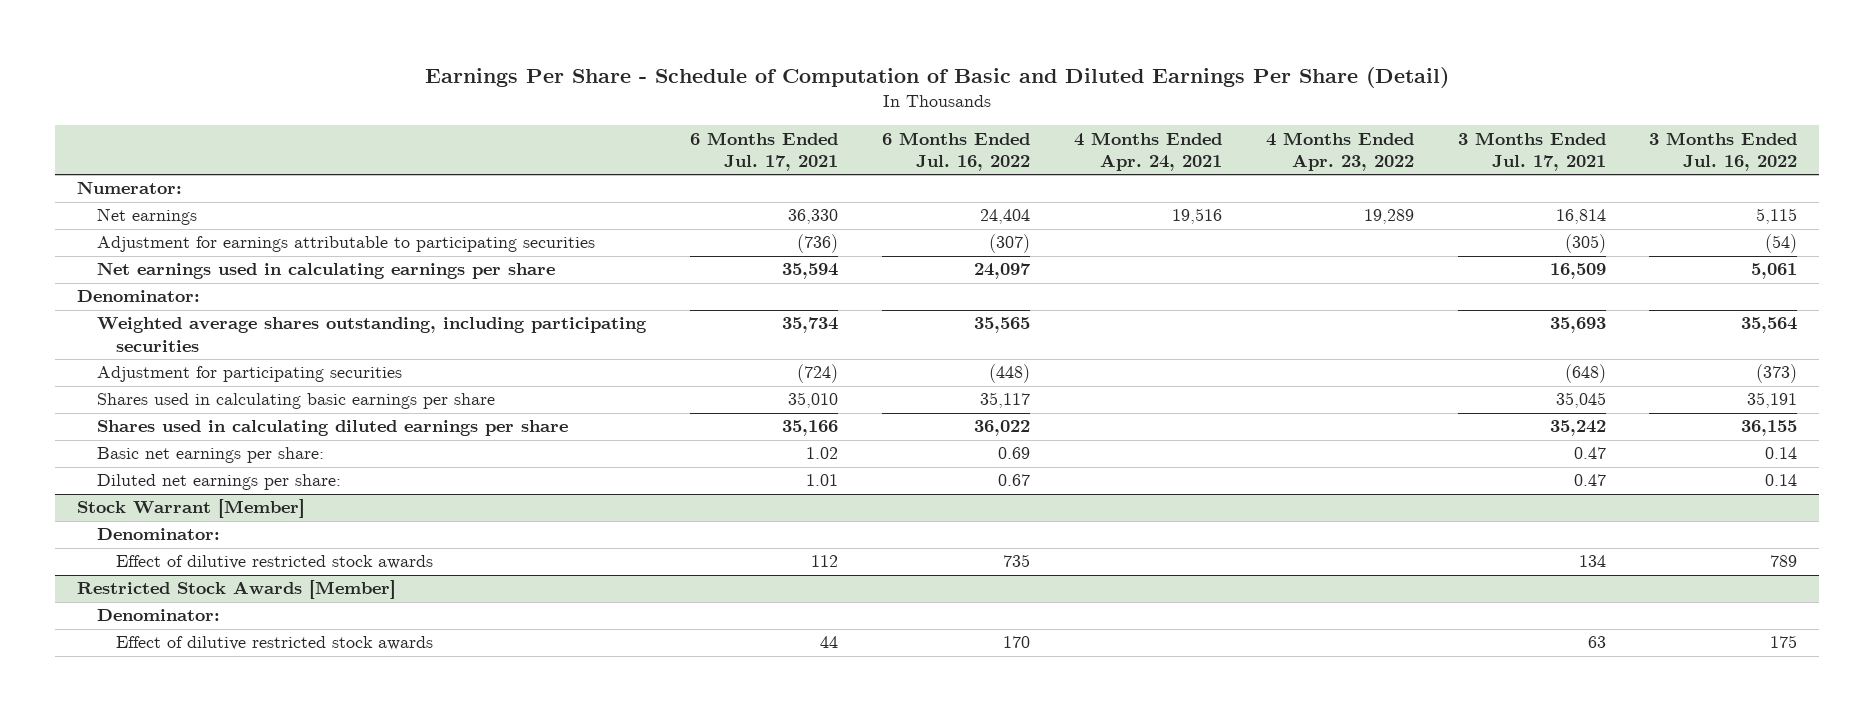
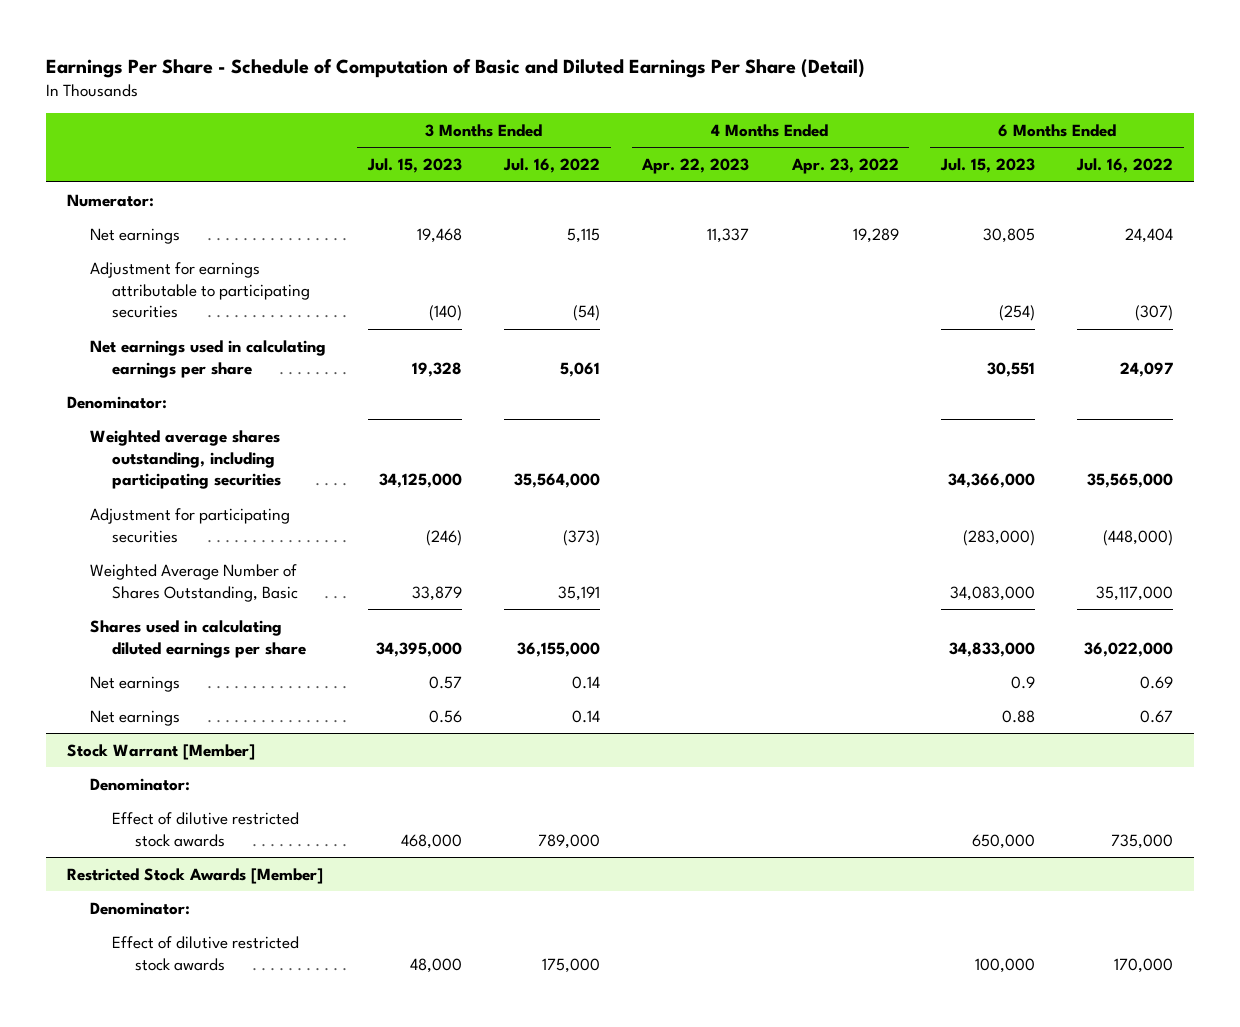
[689,131,838,171] 6 Months Ended Jul. 17, 2021 -> none
[1073,131,1222,171] 4 Months Ended Apr. 24, 2021 -> none
[1457,131,1606,171] 3 Months Ended Jul. 17, 2021 -> none
none -> [366,158,462,174] Jul. 15, 2023
none -> [641,158,750,175] Apr. 22, 2023
none -> [939,158,1035,174] Jul. 15, 2023
[96,393,495,410] Shares used in calculating basic earnings per share -> none
[973,317,1030,334] 35,565 -> [1086,473,1173,489] 35,565,000
[1741,317,1798,334] 35,564 -> [514,473,601,489] 35,564,000
[988,364,1030,384] (448) -> [1102,529,1173,546] (448,000)
none -> [89,563,299,602] Weighted Average Number of Shares Outstanding, Basic
[973,420,1030,437] 36,022 -> [1083,641,1173,657] 36,022,000
[1741,420,1798,437] 36,155 -> [517,641,601,657] 36,155,000
[96,447,324,464] Basic net earnings per share: -> [89,675,180,692] Net earnings
[96,474,341,491] Diluted net earnings per share: -> [89,709,180,726] Net earnings
[1002,554,1030,568] 735 -> [1110,833,1173,849] 735,000
[1770,555,1798,568] 789 -> [538,833,601,849] 789,000
[1002,636,1030,649] 170 -> [1113,957,1173,973] 170,000
[1770,635,1798,649] 175 -> [542,957,601,973] 175,000

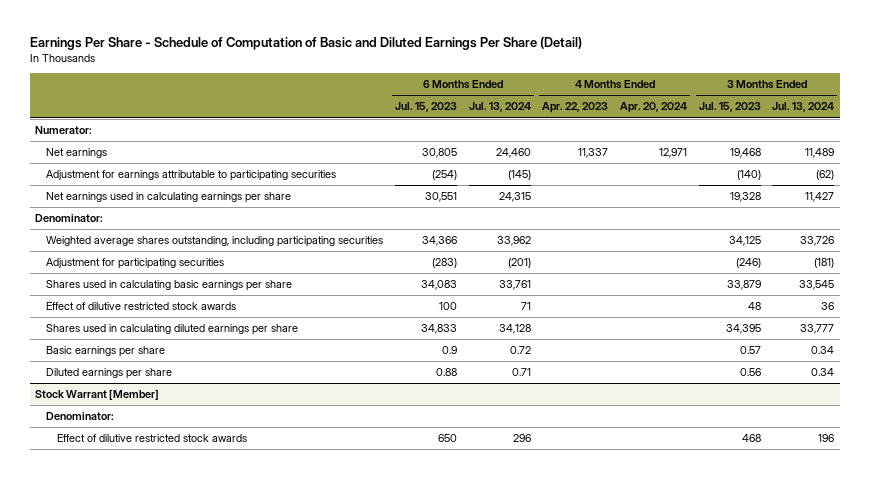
[503,158,601,174] Jul. 16, 2022 -> none
[790,158,899,175] Apr. 23, 2022 -> none
[1075,158,1173,174] Jul. 16, 2022 -> none
none -> [468,102,531,113] Jul. 13, 2024
none -> [620,102,688,114] Apr. 20, 2024
none -> [772,102,835,113] Jul. 13, 2024
[89,563,299,602] Weighted Average Number of Shares Outstanding, Basic -> none
[378,473,462,489] 34,125,000 -> [728,236,761,247] 34,125
[947,473,1035,489] 34,366,000 -> [421,236,457,247] 34,366
[962,529,1035,546] (283,000) -> [431,258,457,269] (283)
none -> [46,280,293,292] Shares used in calculating basic earnings per share
none -> [46,302,237,311] Effect of dilutive restricted stock awards
[375,641,462,657] 34,395,000 -> [725,324,761,335] 34,395
[948,641,1035,657] 34,833,000 -> [420,324,457,335] 34,833
[89,675,180,692] Net earnings -> [46,346,166,358] Basic earnings per share
[89,709,180,726] Net earnings -> [46,368,173,380] Diluted earnings per share
[67,867,324,884] Restricted Stock Awards [Member] -> none
[89,901,190,915] Denominator: -> none
[112,935,300,971] Effect of dilutive restricted stock awards -> none
[400,833,462,849] 468,000 -> [741,434,761,443] 468
[971,833,1035,849] 650,000 -> [437,434,457,443] 650

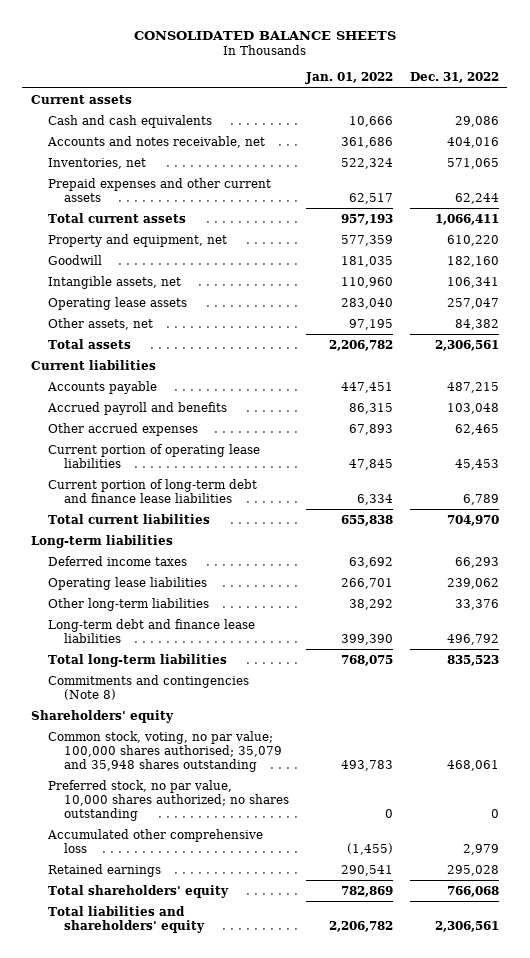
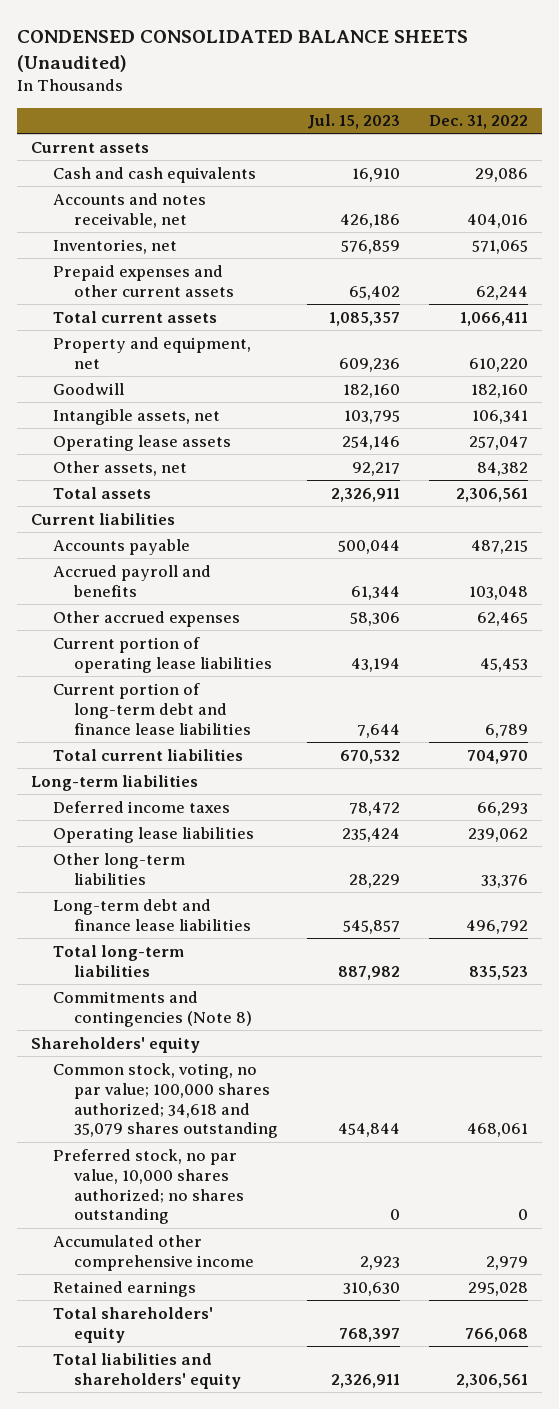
[133,31,396,41] CONSOLIDATED BALANCE SHEETS -> [16,29,468,72] CONDENSED CONSOLIDATED BALANCE SHEETS (Unaudited)
[305,72,394,85] Jan. 01, 2022 -> none
none -> [306,114,400,130] Jul. 15, 2023
[47,730,283,772] Common stock, voting, no par value; 100,000 shares authorised; 35,079 and 35,948 shares outstanding -> [52,1062,278,1139] Common stock, voting, no par value; 100,000 shares authorized; 34,618 and 35,079 shares outstanding
[46,828,263,853] Accumulated other comprehensive loss -> [52,1234,254,1271] Accumulated other comprehensive income

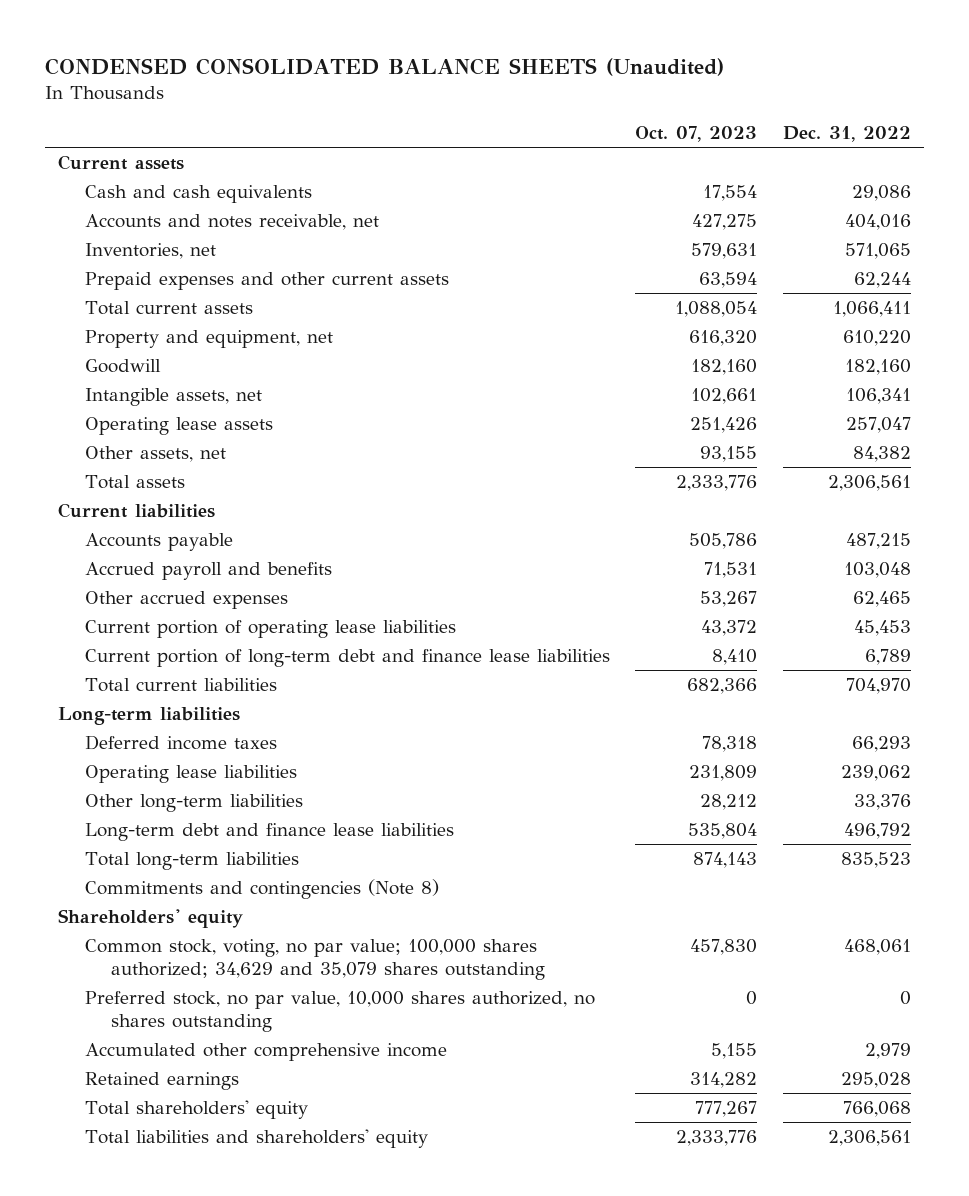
[306,114,400,130] Jul. 15, 2023 -> none
none -> [635,126,758,143] Oct. 07, 2023
[52,1062,278,1139] Common stock, voting, no par value; 100,000 shares authorized; 34,618 and 35,079 shares outstanding -> [84,939,546,980] Common stock, voting, no par value; 100,000 shares authorized; 34,629 and 35,079 shares outstanding
[52,1148,244,1225] Preferred stock, no par value, 10,000 shares authorized; no shares outstanding -> [84,991,595,1032] Preferred stock, no par value, 10,000 shares authorized, no shares outstanding

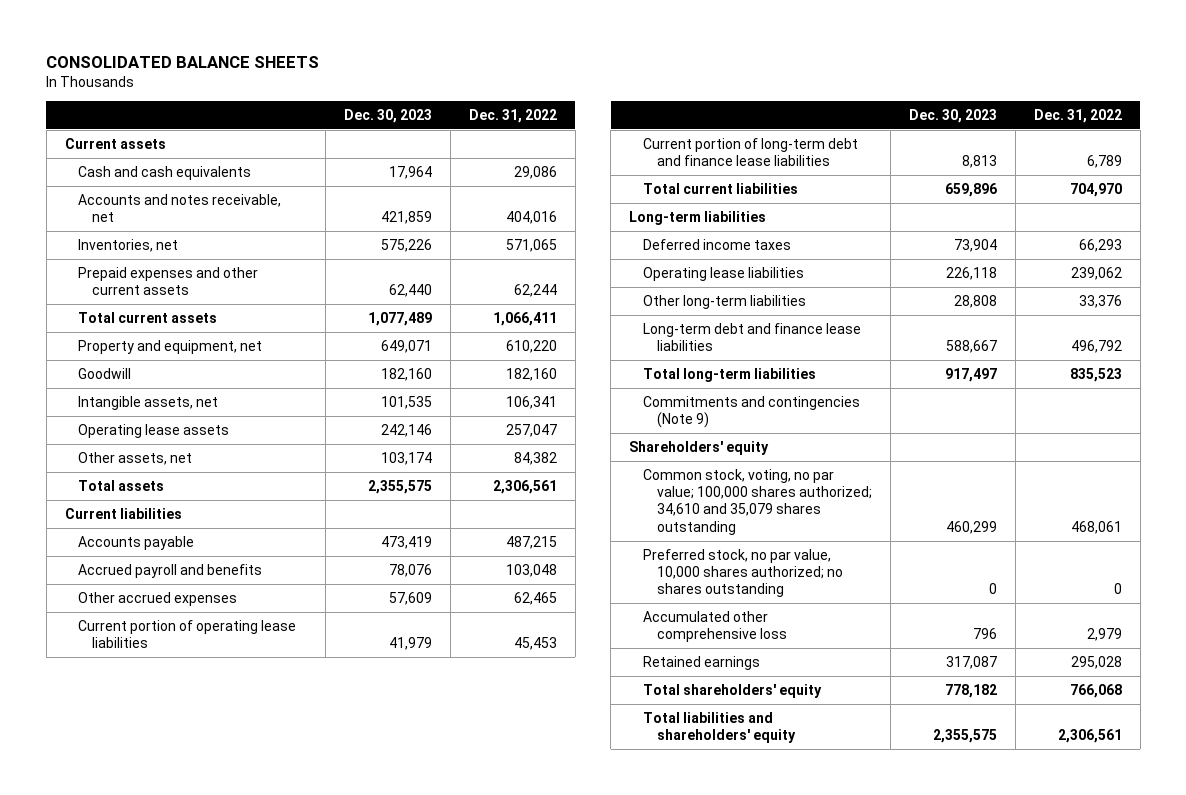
[45,58,725,77] CONDENSED CONSOLIDATED BALANCE SHEETS (Unaudited) -> [46,56,320,69] CONSOLIDATED BALANCE SHEETS
[635,126,758,143] Oct. 07, 2023 -> none
none -> [344,109,433,124] Dec. 30, 2023
[84,879,439,900] Commitments and contingencies (Note 8) -> [643,395,861,429] Commitments and contingencies (Note 9)
[84,939,546,980] Common stock, voting, no par value; 100,000 shares authorized; 34,629 and 35,079 shares outstanding -> [643,468,872,535] Common stock, voting, no par value; 100,000 shares authorized; 34,610 and 35,079 shares outstanding
[84,991,595,1032] Preferred stock, no par value, 10,000 shares authorized, no shares outstanding -> [643,548,843,598] Preferred stock, no par value, 10,000 shares authorized; no shares outstanding
[84,1043,447,1062] Accumulated other comprehensive income -> [643,610,787,643] Accumulated other comprehensive loss

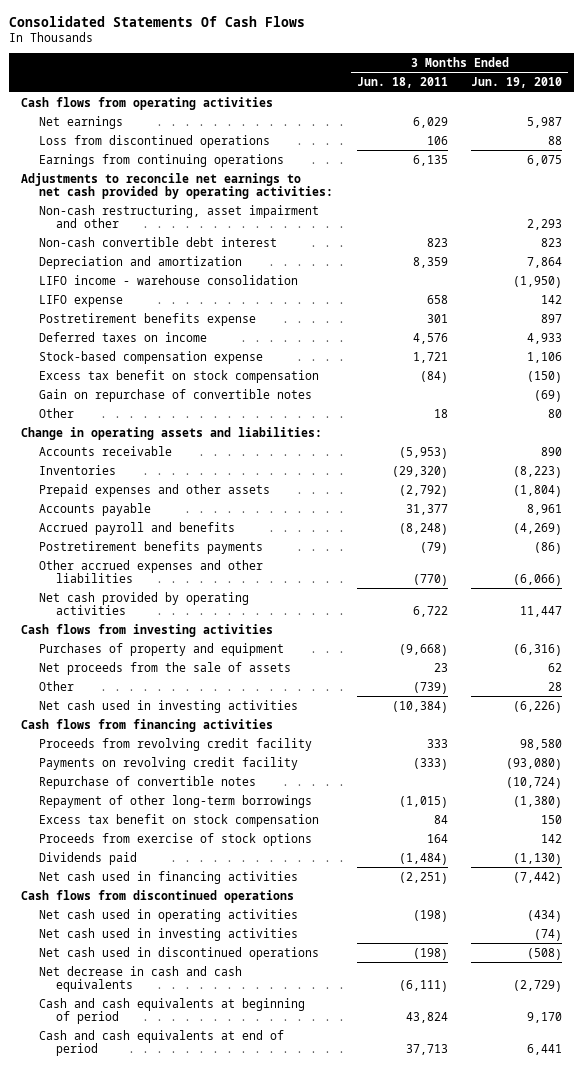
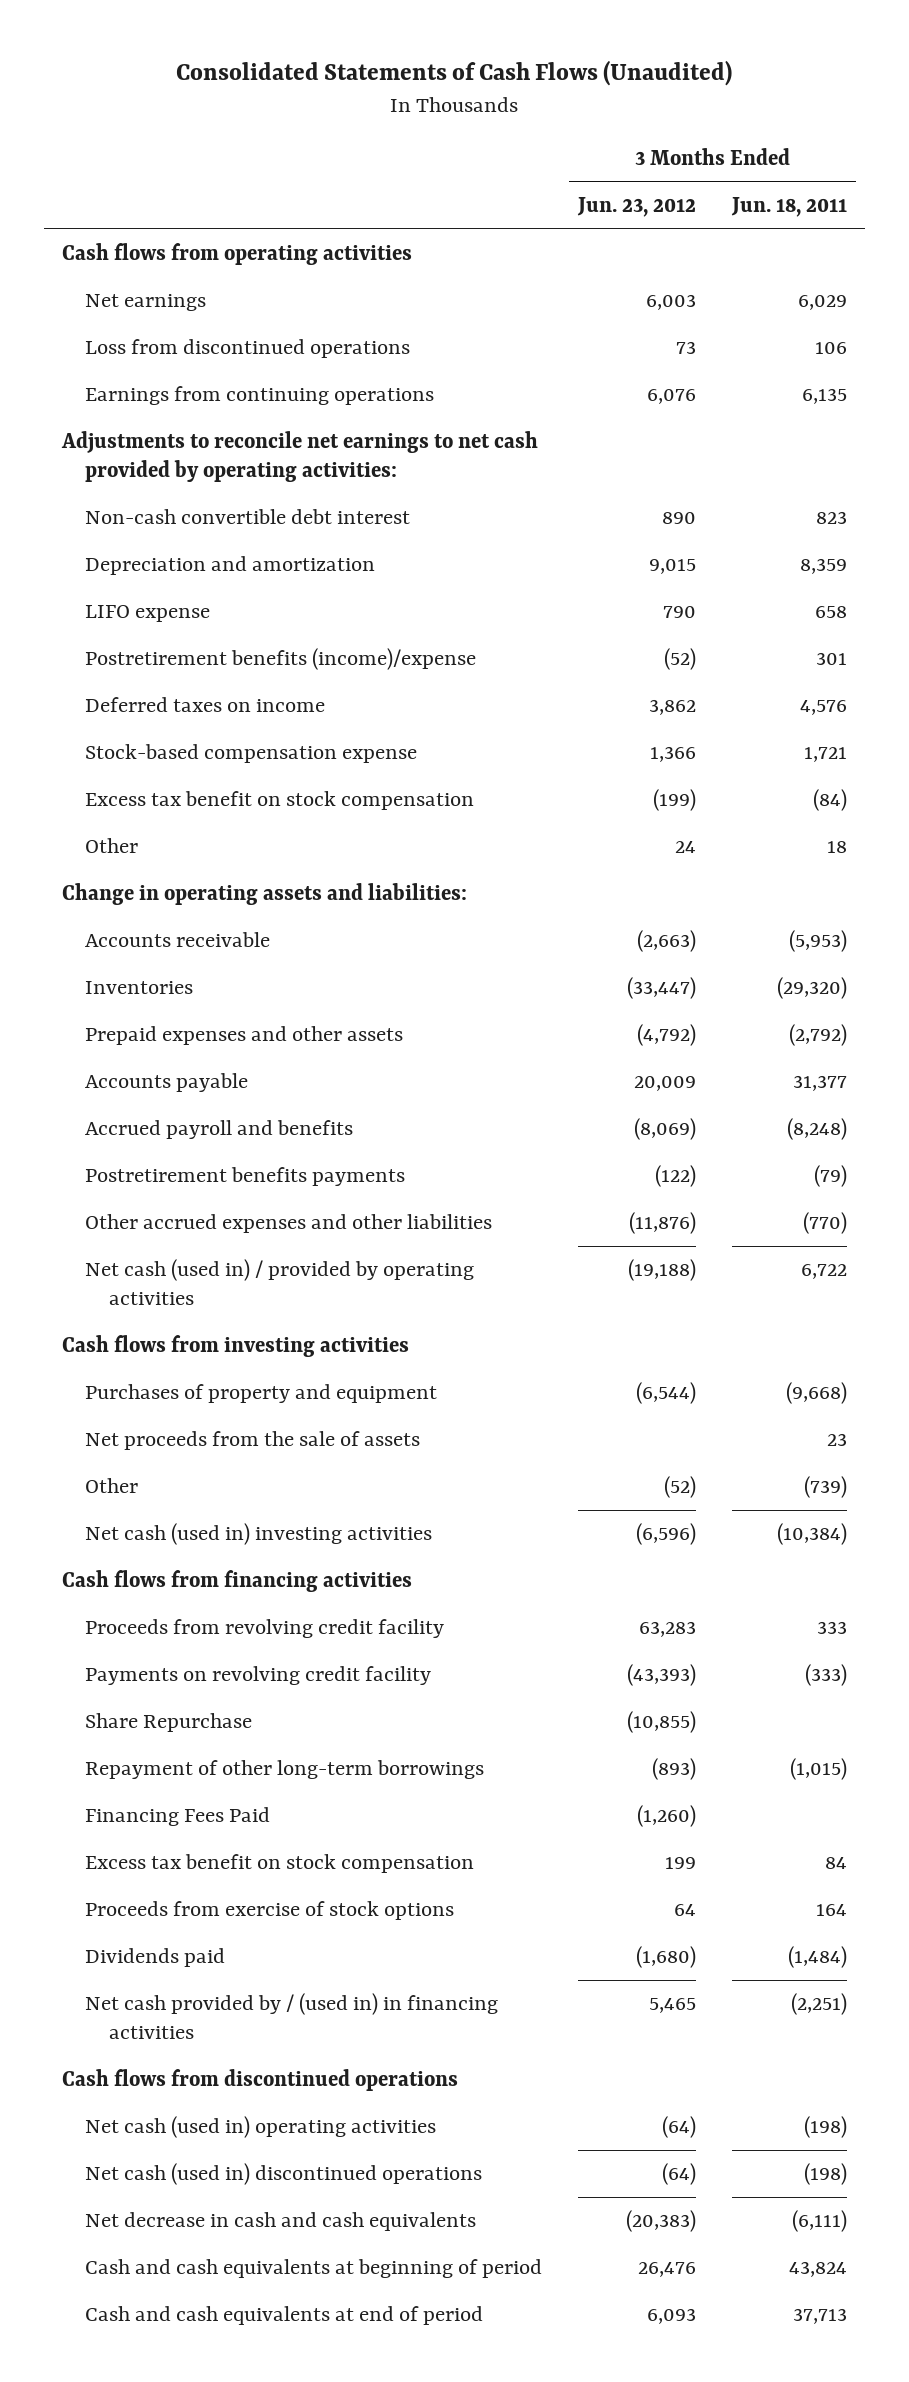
[9,15,306,27] Consolidated Statements Of Cash Flows -> [176,60,733,87] Consolidated Statements of Cash Flows (Unaudited)
[471,77,563,89] Jun. 19, 2010 -> none
none -> [577,196,697,217] Jun. 23, 2012
[38,204,319,228] Non-cash restructuring, asset impairment and other -> none
[38,274,298,285] LIFO income - warehouse consolidation -> none
[38,312,256,326] Postretirement benefits expense -> [85,647,477,670] Postretirement benefits (income)/expense
[38,388,312,402] Gain on repurchase of convertible notes -> none
[38,591,249,615] Net cash provided by operating activities -> [85,1258,475,1305] Net cash (used in) / provided by operating activities
[38,699,298,713] Net cash used in investing activities -> [85,1522,433,1545] Net cash (used in) investing activities
[38,775,256,789] Repurchase of convertible notes -> none
none -> [85,1712,253,1732] Share Repurchase
none -> [85,1806,271,1826] Financing Fees Paid
[38,870,298,884] Net cash used in financing activities -> [85,1992,499,2039] Net cash provided by / (used in) in financing activities
[38,927,298,941] Net cash used in investing activities -> none
[38,908,298,922] Net cash used in operating activities -> [85,2115,437,2138] Net cash (used in) operating activities
[38,946,319,960] Net cash used in discontinued operations -> [85,2162,483,2185] Net cash (used in) discontinued operations

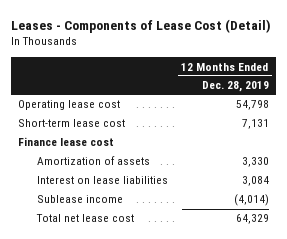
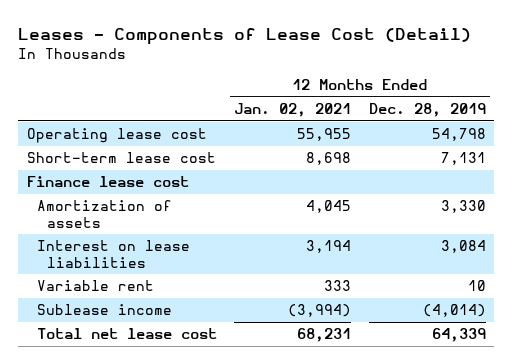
none -> [234,103,352,118] Jan. 02, 2021
none -> [37,280,155,292] Variable rent
[235,214,269,225] 64,329 -> [431,328,486,343] 64,339

